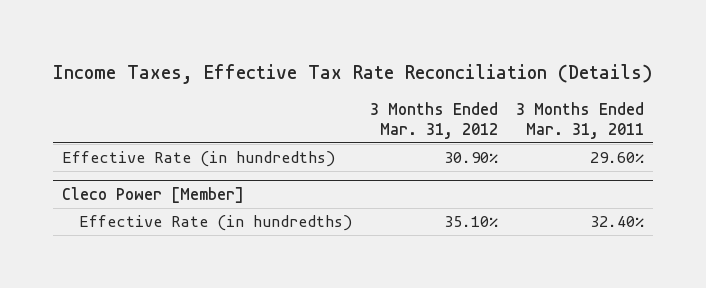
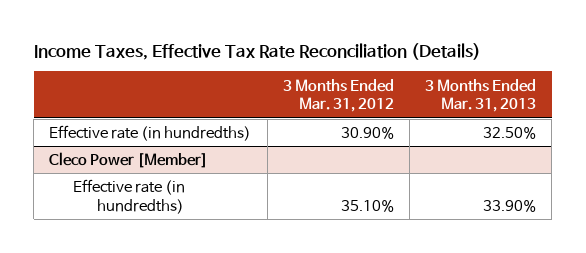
[515,102,644,140] 3 Months Ended Mar. 31, 2011 -> none
none -> [425,78,537,113] 3 Months Ended Mar. 31, 2013
[62,151,336,168] Effective Rate (in hundredths) -> [49,125,252,142] Effective rate (in hundredths)
[79,215,353,232] Effective Rate (in hundredths) -> [73,179,186,214] Effective rate (in hundredths)

